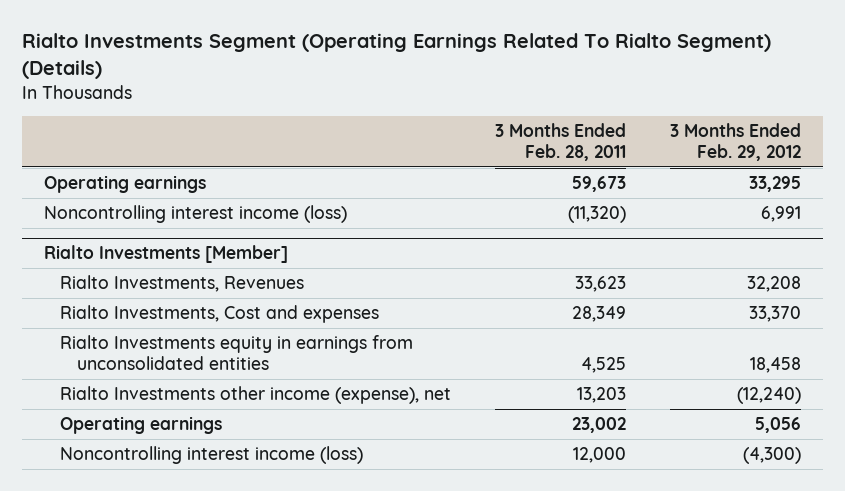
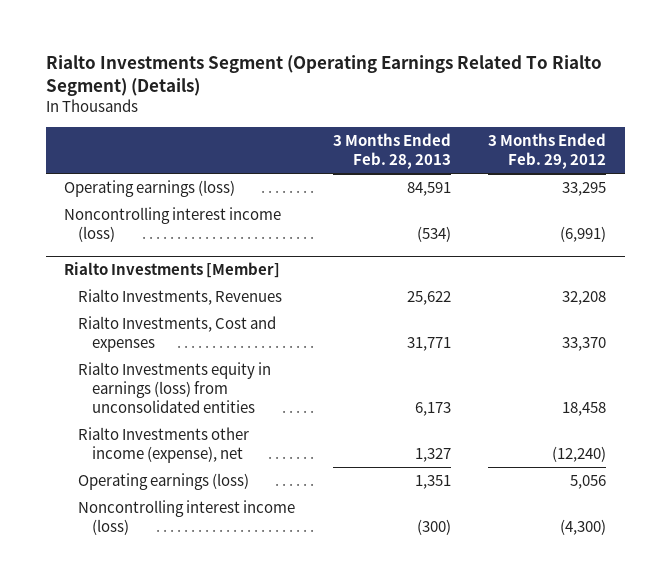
[495,123,627,161] 3 Months Ended Feb. 28, 2011 -> none
none -> [332,133,451,170] 3 Months Ended Feb. 28, 2013
[43,175,206,194] Operating earnings -> [64,179,236,197] Operating earnings (loss)
[761,206,802,223] 6,991 -> [559,225,606,242] (6,991)
[60,335,414,370] Rialto Investments equity in earnings from unconsolidated entities -> [78,361,272,414] Rialto Investments equity in earnings (loss) from unconsolidated entities
[60,416,223,435] Operating earnings -> [78,472,250,490] Operating earnings (loss)

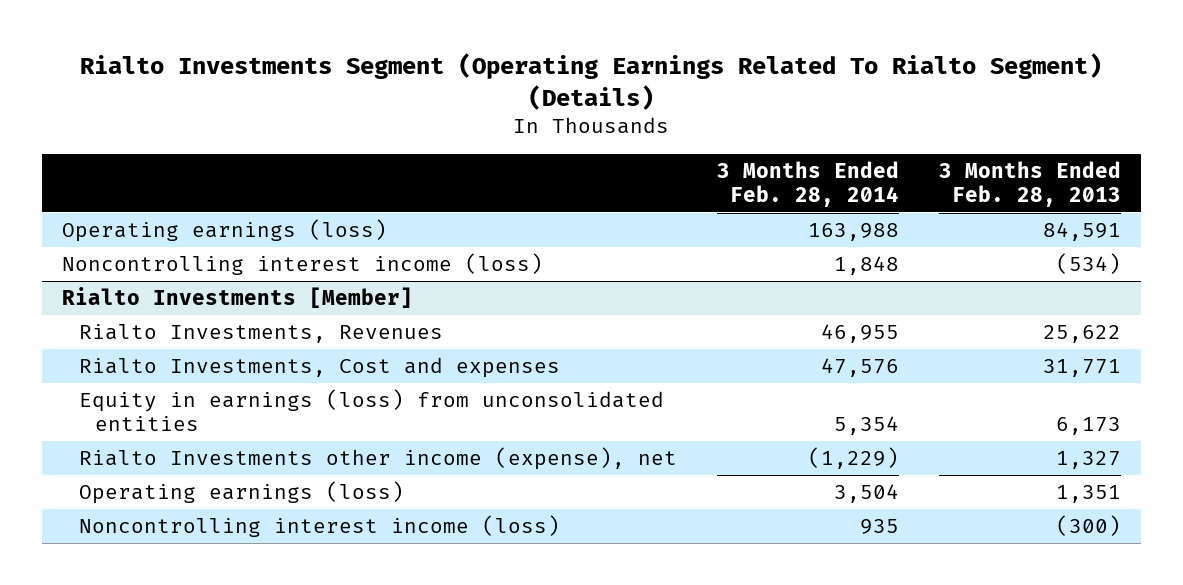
[487,133,606,170] 3 Months Ended Feb. 29, 2012 -> none
none -> [716,161,899,207] 3 Months Ended Feb. 28, 2014
[78,361,272,414] Rialto Investments equity in earnings (loss) from unconsolidated entities -> [78,389,664,432] Equity in earnings (loss) from unconsolidated entities

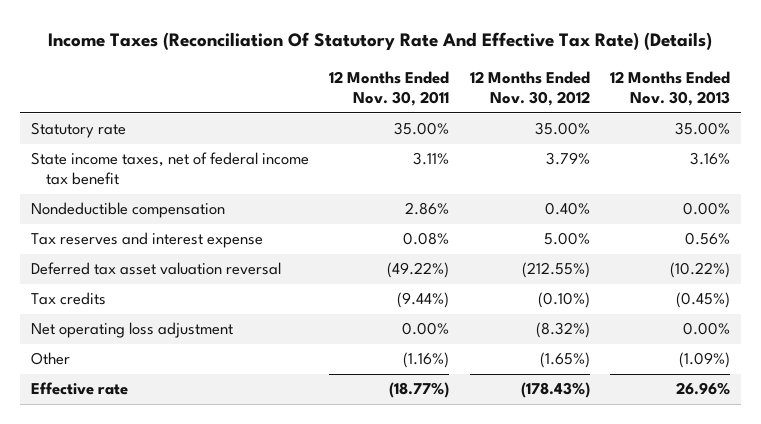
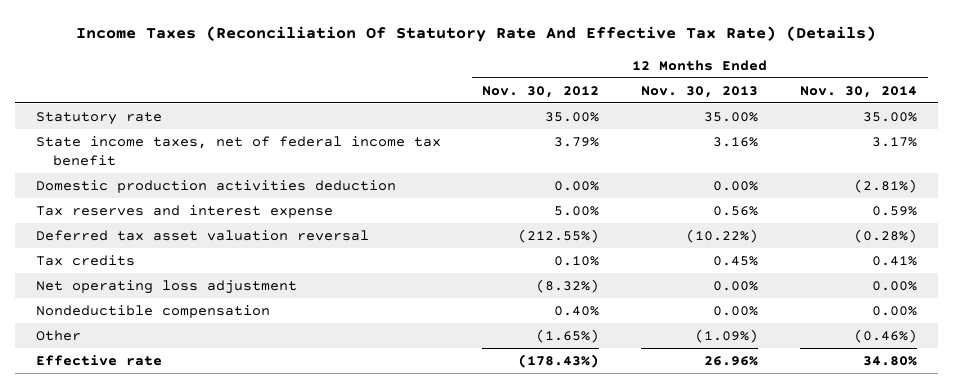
[329,71,450,107] 12 Months Ended Nov. 30, 2011 -> none
none -> [800,85,918,98] Nov. 30, 2014
none -> [35,179,396,193] Domestic production activities deduction
[537,292,590,309] (0.10%) -> [554,255,600,266] 0.10%
[676,292,731,309] (0.45%) -> [713,255,759,266] 0.45%
[30,202,225,219] Nondeductible compensation -> [35,304,270,318] Nondeductible compensation

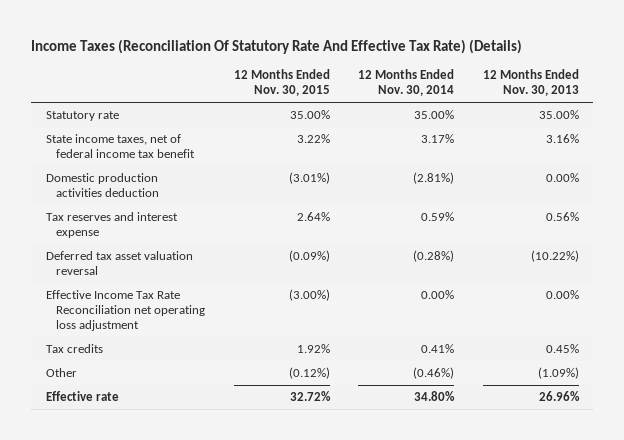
[482,85,600,98] Nov. 30, 2012 -> none
none -> [233,69,330,97] 12 Months Ended Nov. 30, 2015
none -> [45,289,206,332] Effective Income Tax Rate Reconciliation net operating loss adjustment
[35,279,297,294] Net operating loss adjustment -> none
[35,304,270,318] Nondeductible compensation -> none

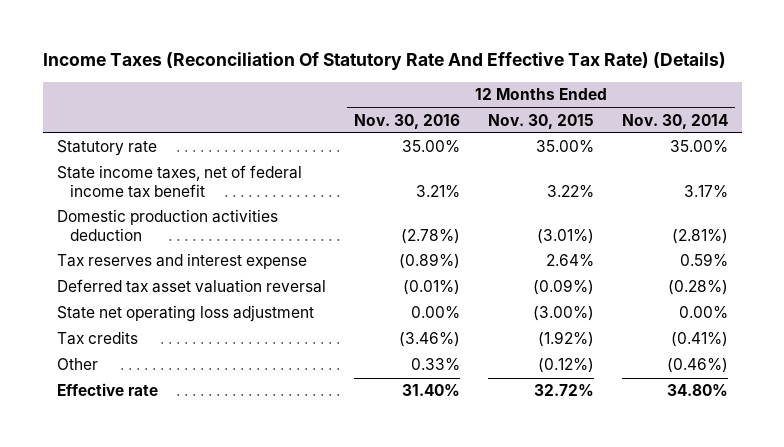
[482,69,579,97] 12 Months Ended Nov. 30, 2013 -> none
none -> [353,113,460,129] Nov. 30, 2016
[45,289,206,332] Effective Income Tax Rate Reconciliation net operating loss adjustment -> none
none -> [56,305,314,323] State net operating loss adjustment
[296,343,330,353] 1.92% -> [537,331,594,348] (1.92%)
[421,343,455,353] 0.41% -> [670,332,728,348] (0.41%)

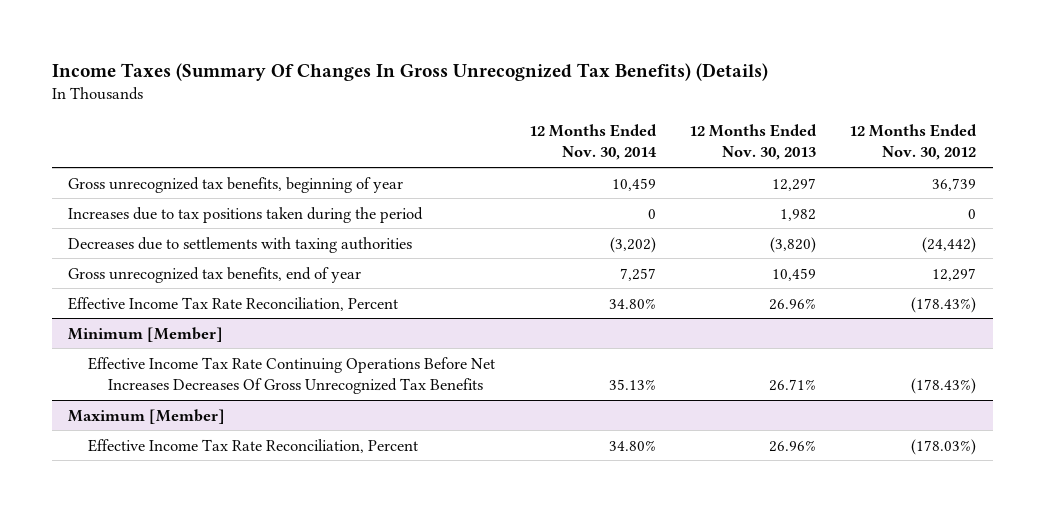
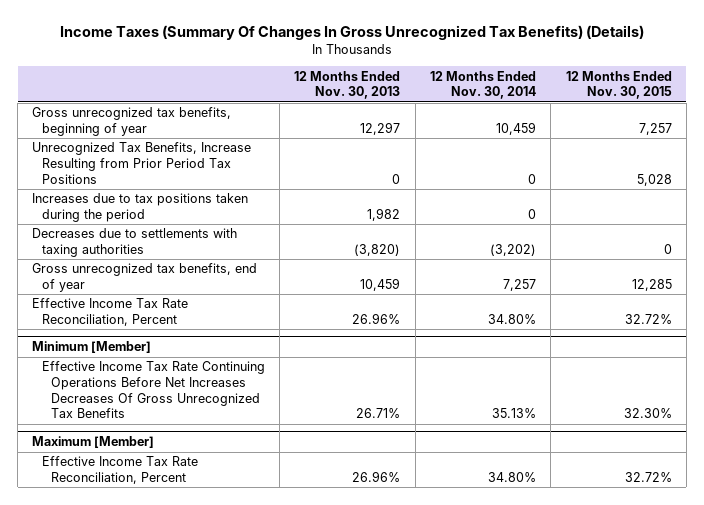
[849,123,978,161] 12 Months Ended Nov. 30, 2012 -> none
none -> [565,70,672,100] 12 Months Ended Nov. 30, 2015
none -> [32,142,252,184] Unrecognized Tax Benefits, Increase Resulting from Prior Period Tax Positions

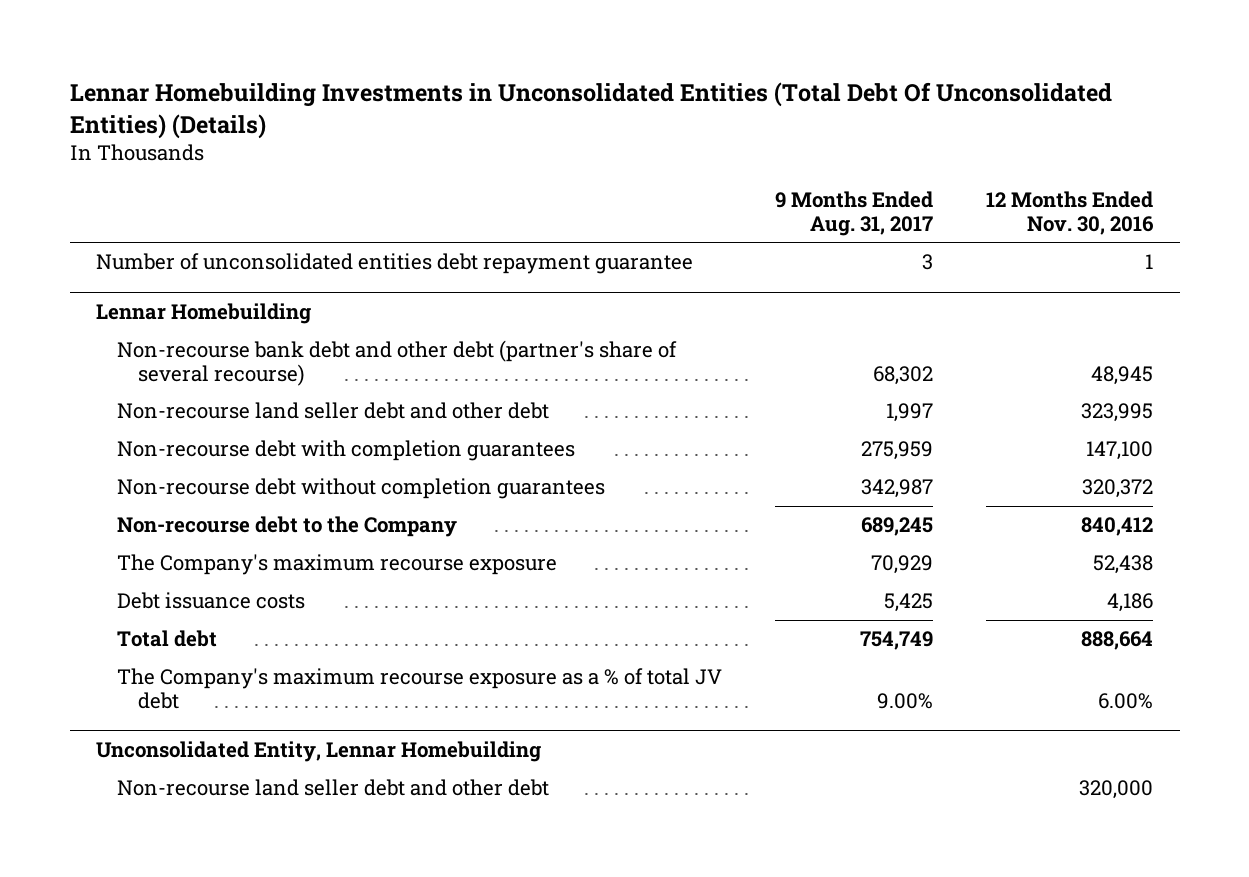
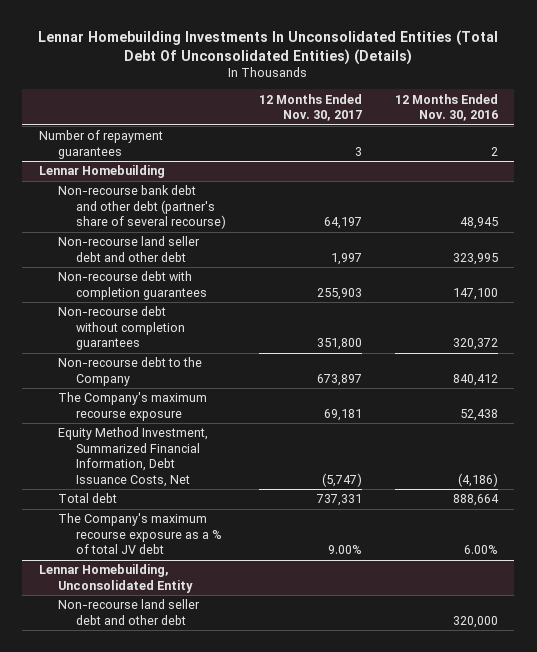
[69,82,1112,139] Lennar Homebuilding Investments in Unconsolidated Entities (Total Debt Of Unconsolidated Entities) (Details) -> [38,29,499,65] Lennar Homebuilding Investments In Unconsolidated Entities (Total Debt Of Unconsolidated Entities) (Details)
[775,190,934,236] 9 Months Ended Aug. 31, 2017 -> none
none -> [259,93,363,122] 12 Months Ended Nov. 30, 2017
[96,253,694,275] Number of unconsolidated entities debt repayment guarantee -> [38,130,163,159] Number of repayment guarantees
[1145,254,1154,270] 1 -> [491,146,499,156] 2
[117,592,306,610] Debt issuance costs -> [57,427,208,487] Equity Method Investment, Summarized Financial Information, Debt Issuance Costs, Net
[1107,593,1154,613] 4,186 -> [458,472,499,487] (4,186)
[96,741,542,763] Unconsolidated Entity, Lennar Homebuilding -> [38,564,193,593] Lennar Homebuilding, Unconsolidated Entity

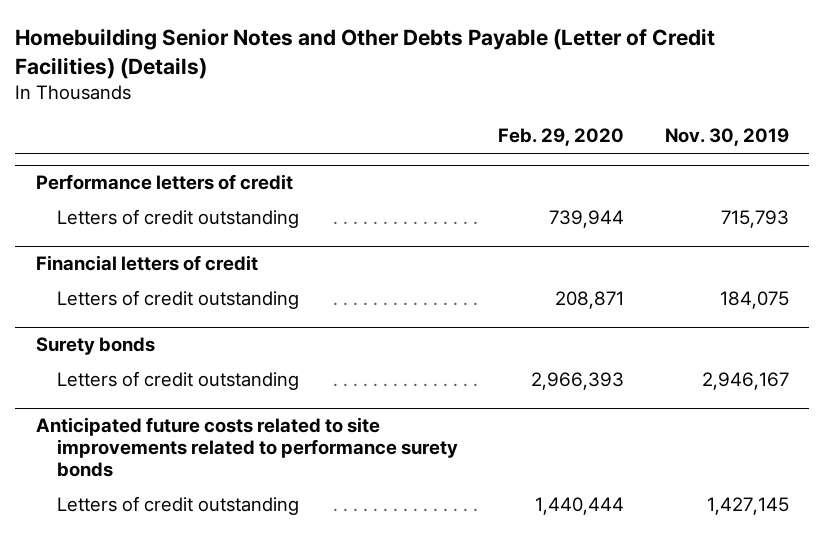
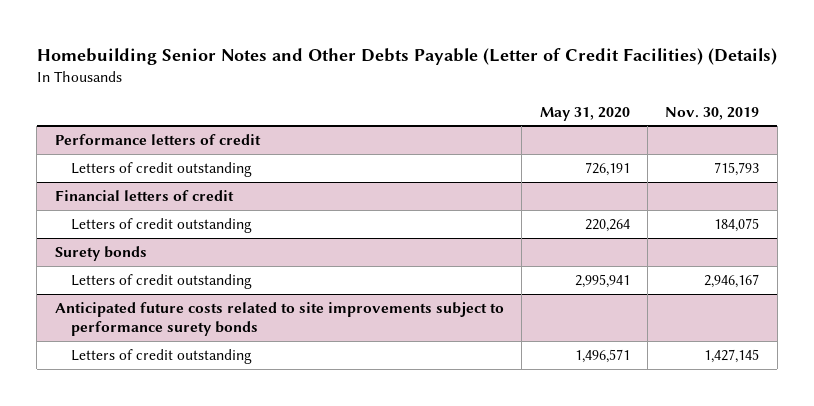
[498,128,625,147] Feb. 29, 2020 -> none
none -> [539,106,630,121] May 31, 2020
[35,417,458,478] Anticipated future costs related to site improvements related to performance surety bonds -> [54,302,504,337] Anticipated future costs related to site improvements subject to performance surety bonds

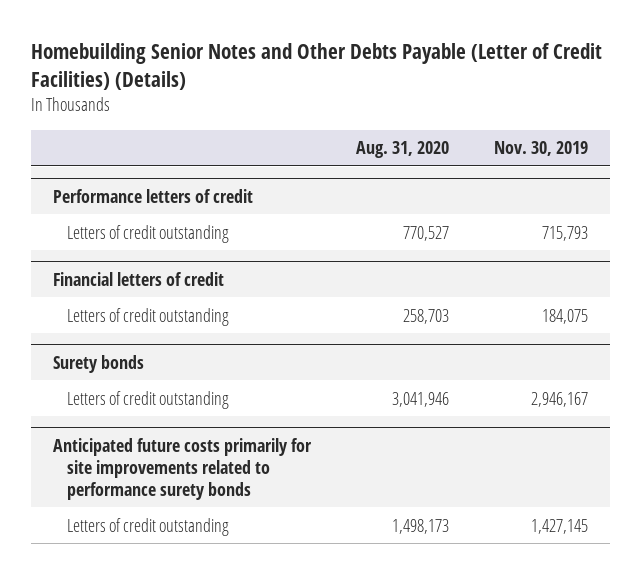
[539,106,630,121] May 31, 2020 -> none
none -> [356,141,450,159] Aug. 31, 2020
[54,302,504,337] Anticipated future costs related to site improvements subject to performance surety bonds -> [53,437,313,500] Anticipated future costs primarily for site improvements related to performance surety bonds

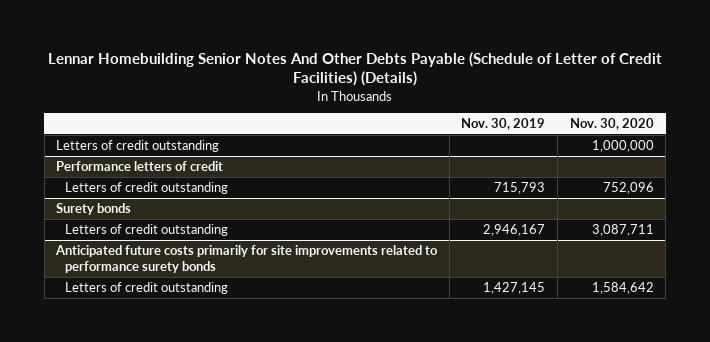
[30,43,602,91] Homebuilding Senior Notes and Other Debts Payable (Letter of Credit Facilities) (Details) -> [47,51,662,87] Lennar Homebuilding Senior Notes And Other Debts Payable (Schedule of Letter of Credit Facilities) (Details)
[356,141,450,159] Aug. 31, 2020 -> none
none -> [569,118,654,131] Nov. 30, 2020
none -> [56,139,220,152] Letters of credit outstanding
[53,271,225,286] Financial letters of credit -> none
[67,307,230,326] Letters of credit outstanding -> none

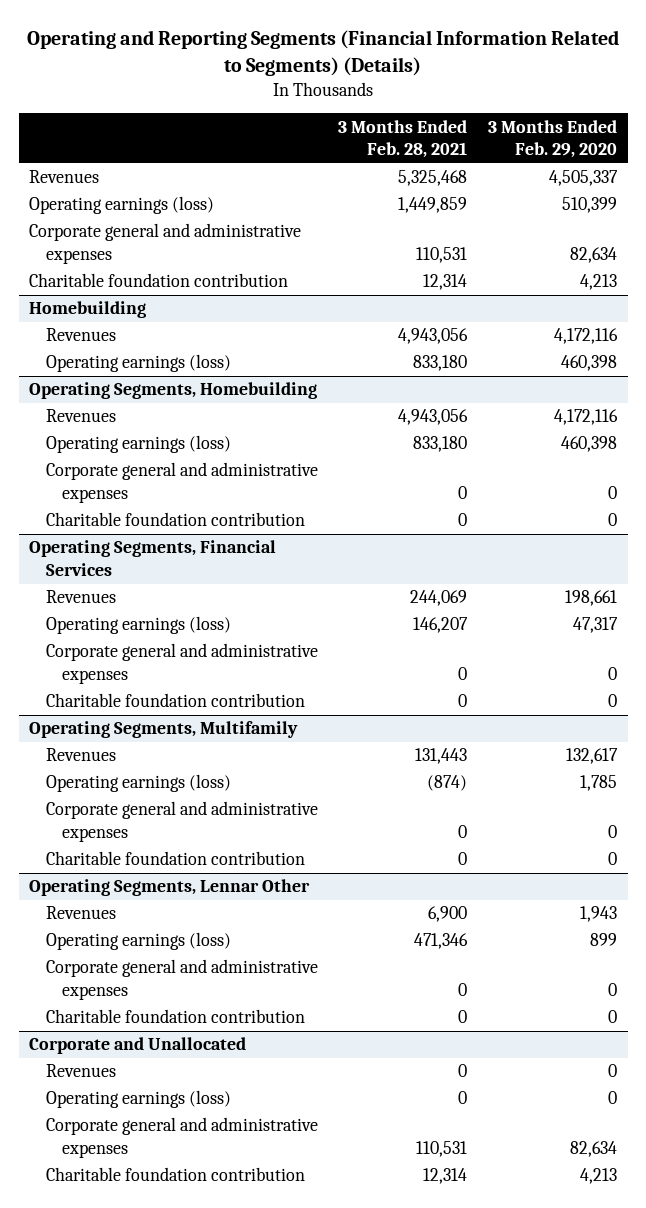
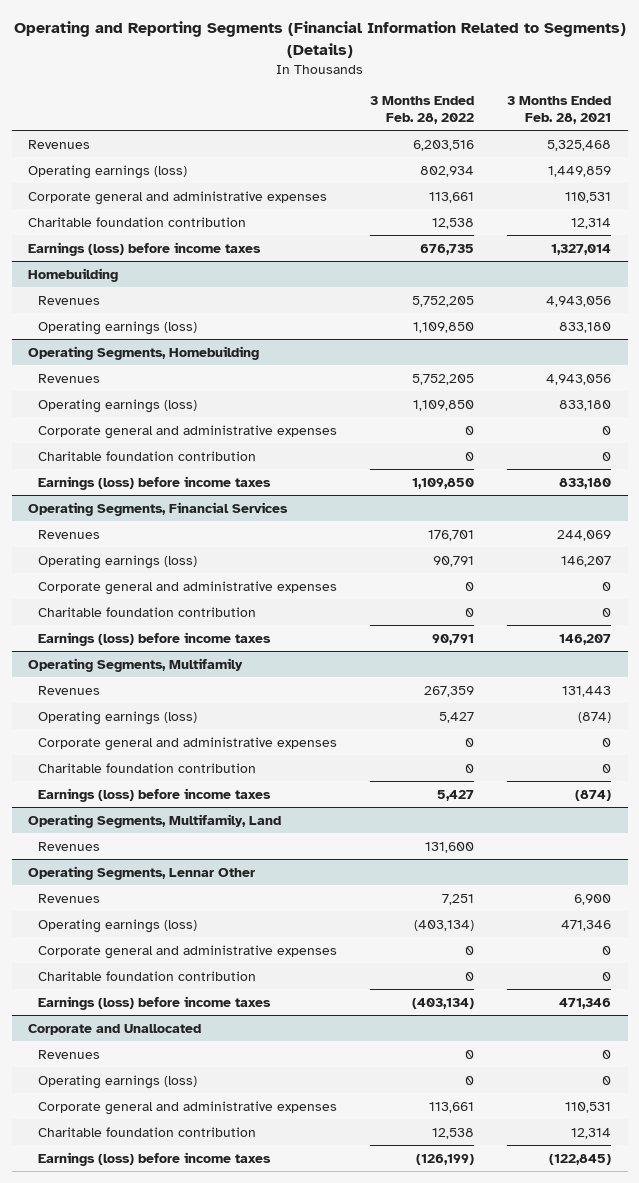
[488,119,618,159] 3 Months Ended Feb. 29, 2020 -> none
none -> [370,96,475,124] 3 Months Ended Feb. 28, 2022
none -> [28,241,262,256] Earnings (loss) before income taxes
none -> [38,475,272,490] Earnings (loss) before income taxes
none -> [38,631,272,646] Earnings (loss) before income taxes
none -> [38,787,272,802] Earnings (loss) before income taxes
none -> [28,813,282,828] Operating Segments, Multifamily, Land
none -> [38,841,101,851] Revenues
none -> [38,995,272,1010] Earnings (loss) before income taxes
none -> [38,1151,272,1166] Earnings (loss) before income taxes

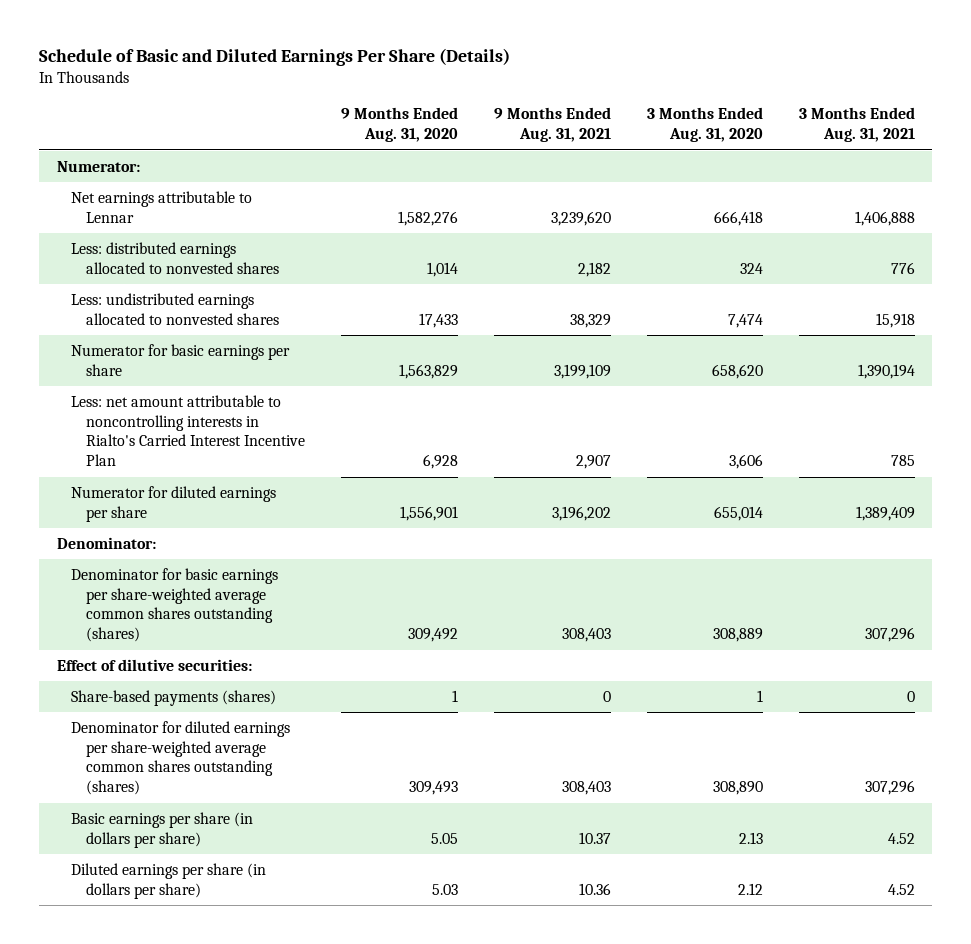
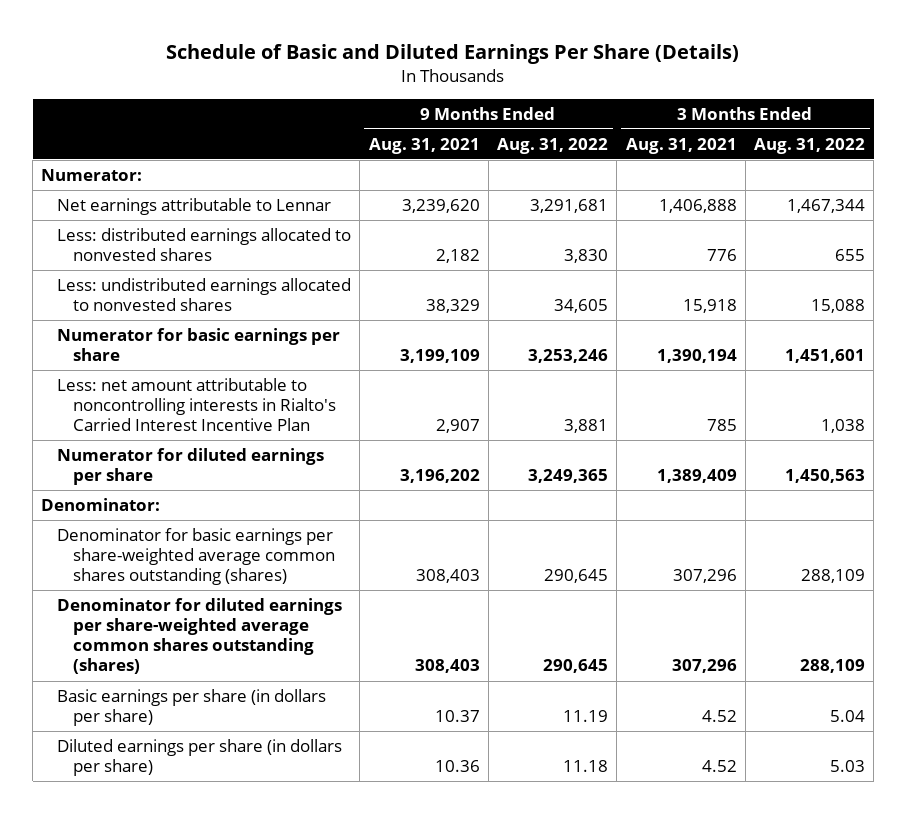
[340,107,458,143] 9 Months Ended Aug. 31, 2020 -> none
[646,107,763,143] 3 Months Ended Aug. 31, 2020 -> none
none -> [497,137,609,154] Aug. 31, 2022
none -> [754,137,866,154] Aug. 31, 2022
[56,658,252,671] Effect of dilutive securities: -> none
[71,689,277,706] Share-based payments (shares) -> none

